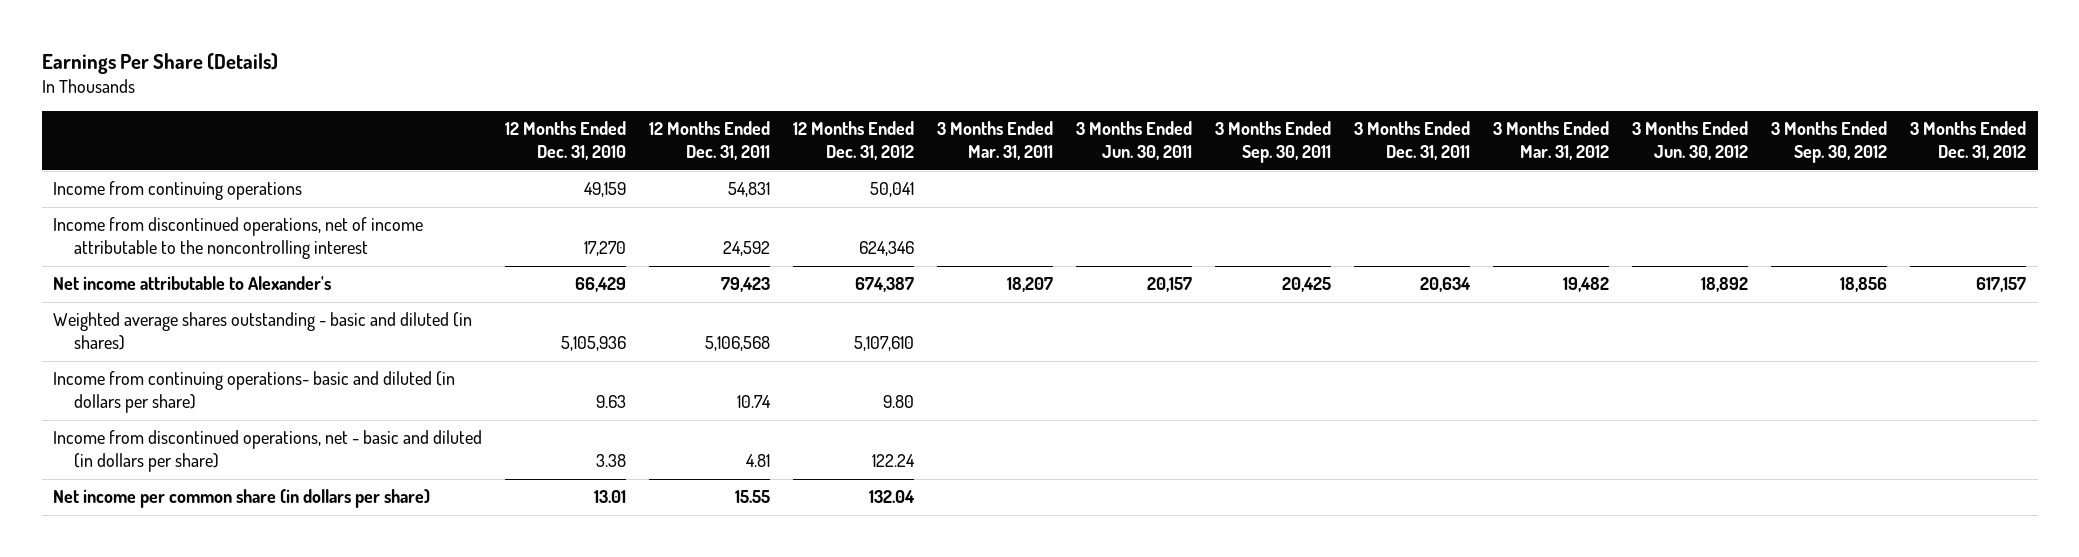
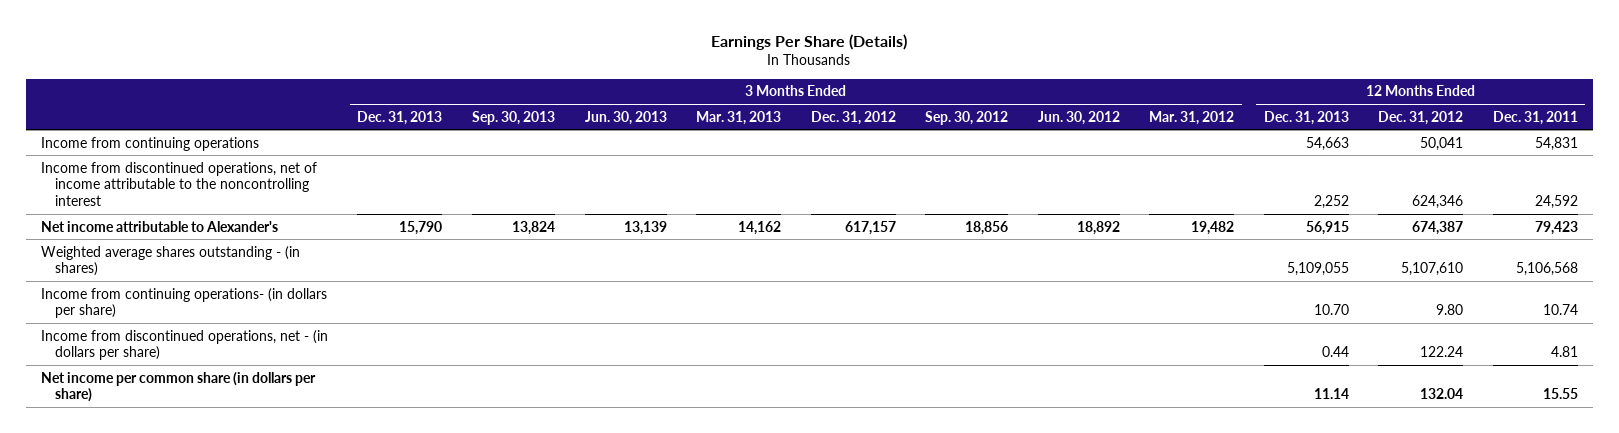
[505,121,627,161] 12 Months Ended Dec. 31, 2010 -> none
[937,121,1054,161] 3 Months Ended Mar. 31, 2011 -> none
[1076,121,1193,161] 3 Months Ended Jun. 30, 2011 -> none
[1215,121,1332,164] 3 Months Ended Sep. 30, 2011 -> none
[1354,121,1471,161] 3 Months Ended Dec. 31, 2011 -> none
none -> [357,110,443,125] Dec. 31, 2013
none -> [471,110,555,125] Sep. 30, 2013
none -> [584,110,667,125] Jun. 30, 2013
none -> [696,110,782,125] Mar. 31, 2013
none -> [1263,110,1349,125] Dec. 31, 2013
[53,312,473,351] Weighted average shares outstanding - basic and diluted (in shares) -> [40,245,300,277] Weighted average shares outstanding - (in shares)
[53,371,456,414] Income from continuing operations- basic and diluted (in dollars per share) -> [40,287,327,319] Income from continuing operations- (in dollars per share)
[53,430,483,473] Income from discontinued operations, net - basic and diluted (in dollars per share) -> [40,329,328,361] Income from discontinued operations, net - (in dollars per share)

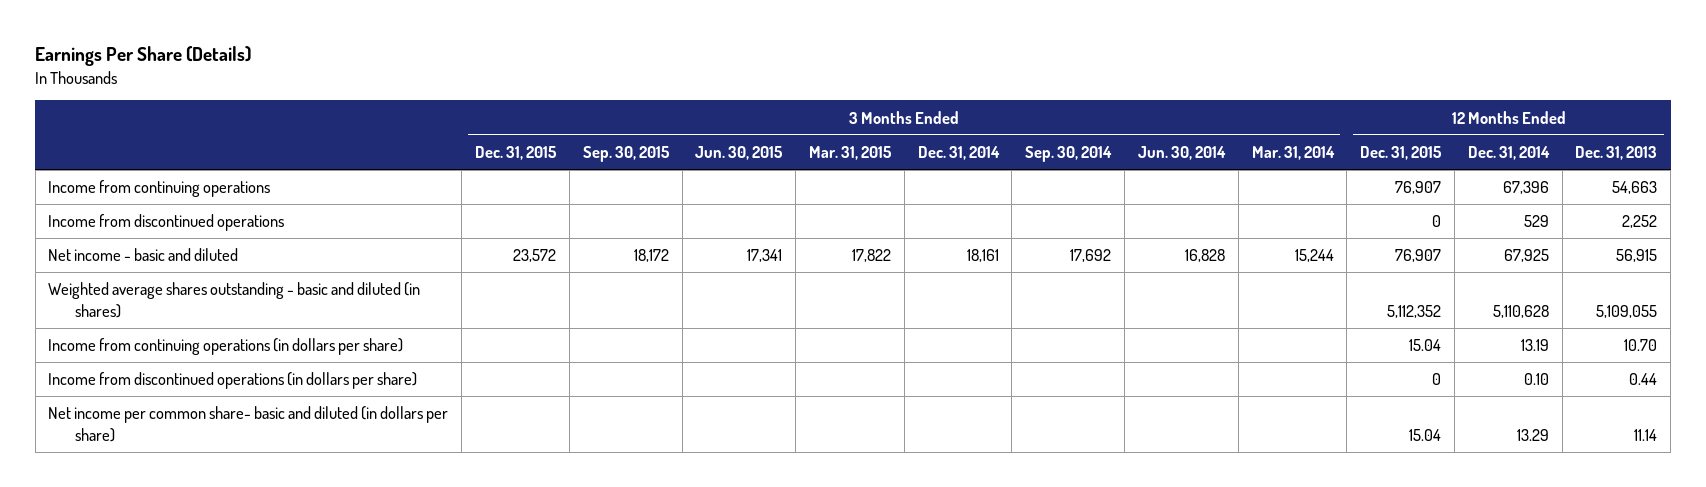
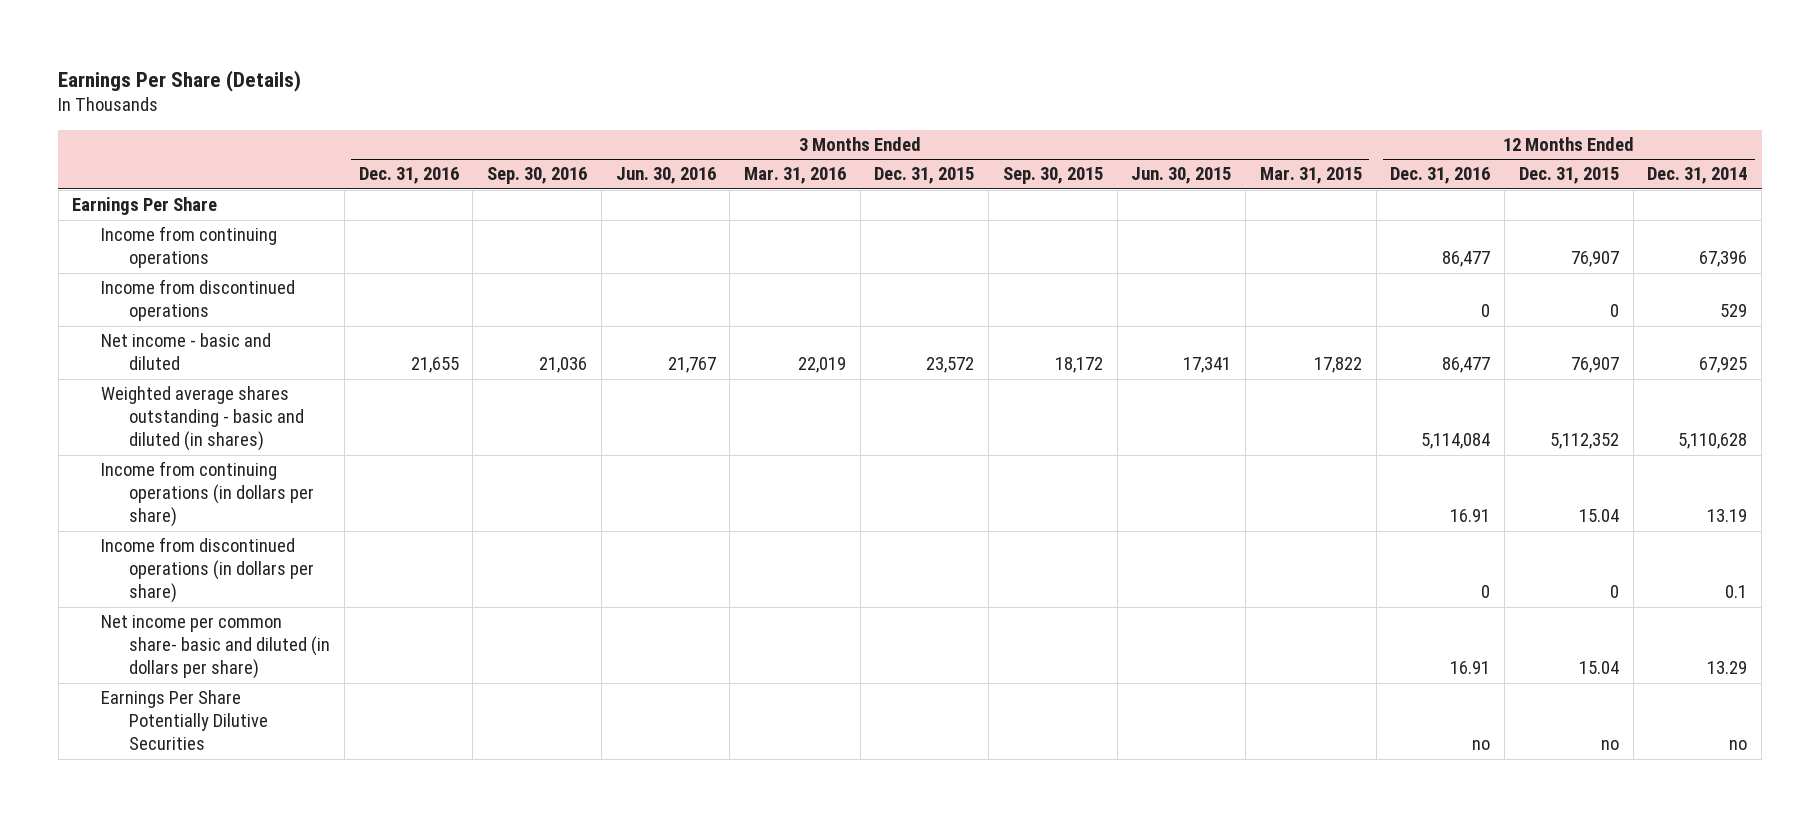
[917,146,1000,161] Dec. 31, 2014 -> none
[1025,146,1113,163] Sep. 30, 2014 -> none
[1137,146,1226,161] Jun. 30, 2014 -> none
[1251,146,1335,161] Mar. 31, 2014 -> none
[1575,146,1658,161] Dec. 31, 2013 -> none
none -> [358,167,459,185] Dec. 31, 2016
none -> [487,167,588,185] Sep. 30, 2016
none -> [615,167,716,185] Jun. 30, 2016
none -> [743,167,846,185] Mar. 31, 2016
none -> [1390,167,1491,185] Dec. 31, 2016
none -> [72,197,218,216] Earnings Per Share
[1523,373,1549,386] 0.10 -> [1725,585,1748,599] 0.1
none -> [100,690,269,751] Earnings Per Share Potentially Dilutive Securities

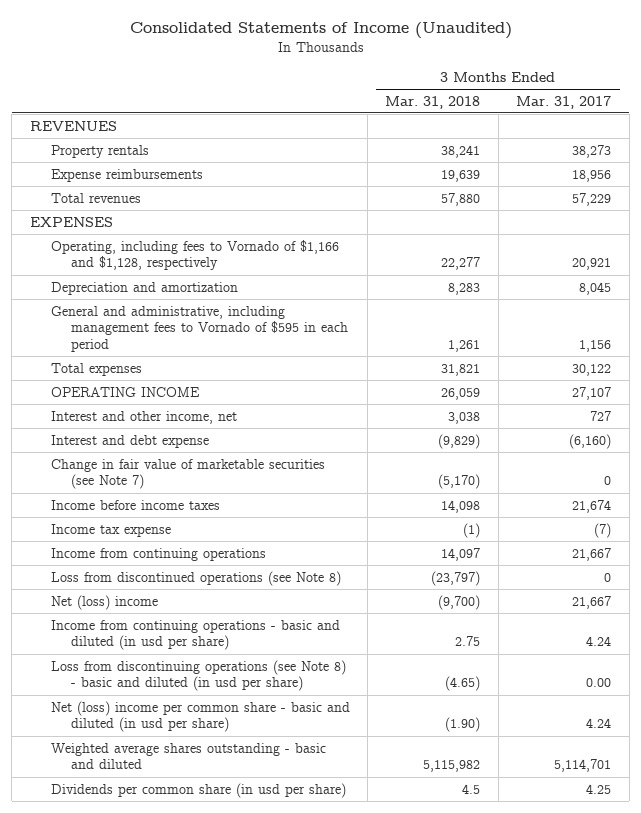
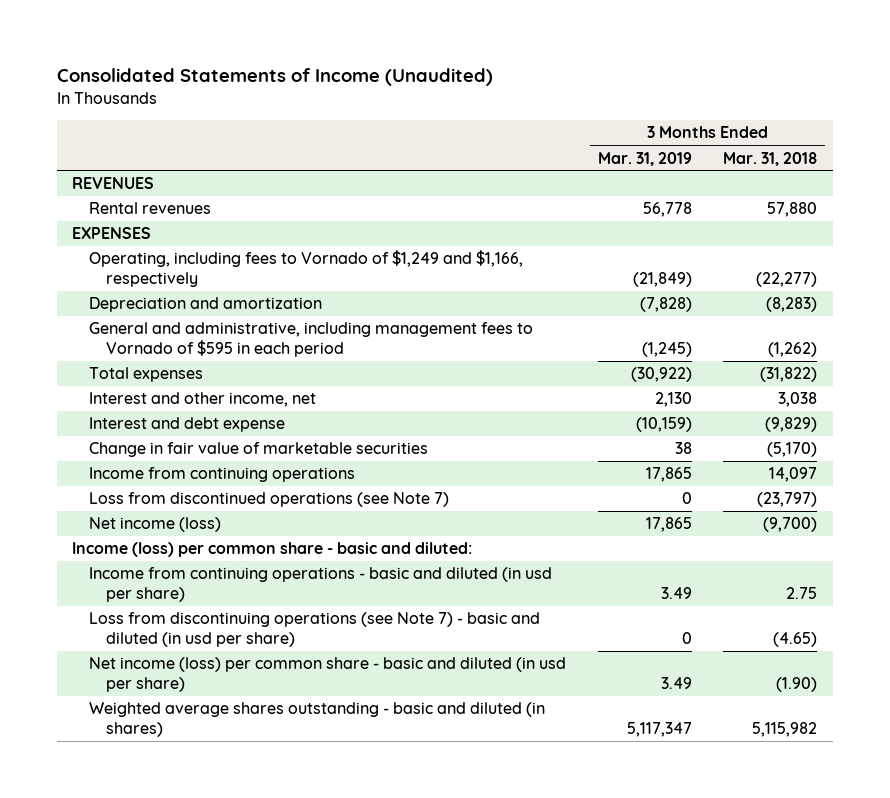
[516,95,612,109] Mar. 31, 2017 -> none
none -> [597,151,692,166] Mar. 31, 2019
[50,144,149,158] Property rentals -> none
[50,168,203,182] Expense reimbursements -> none
[50,192,141,203] Total revenues -> [89,202,212,215] Rental revenues
[50,386,200,397] OPERATING INCOME -> none
[50,239,339,271] Operating, including fees to Vornado of $1,166 and $1,128, respectively -> [89,250,524,288] Operating, including fees to Vornado of $1,249 and $1,166, respectively
[441,257,481,271] 22,277 -> [756,272,818,288] (22,277)
[448,282,481,295] 8,283 -> [766,297,818,313] (8,283)
[448,340,481,353] 1,261 -> [768,342,818,358] (1,262)
[441,363,481,376] 31,821 -> [760,367,818,383] (31,822)
[50,499,220,510] Income before income taxes -> none
[50,523,171,537] Income tax expense -> none
[50,458,325,490] Change in fair value of marketable securities (see Note 7) -> [89,442,429,458] Change in fair value of marketable securities
[50,570,341,586] Loss from discontinued operations (see Note 8) -> [89,492,450,508] Loss from discontinued operations (see Note 7)
[50,594,158,610] Net (loss) income -> [89,517,222,533] Net income (loss)
none -> [72,542,473,558] Income (loss) per common share - basic and diluted:
[50,782,346,798] Dividends per common share (in usd per share) -> none
[50,659,346,692] Loss from discontinuing operations (see Note 8) - basic and diluted (in usd per share) -> [89,612,541,648] Loss from discontinuing operations (see Note 7) - basic and diluted (in usd per share)
[50,700,350,733] Net (loss) income per common share - basic and diluted (in usd per share) -> [89,657,567,693] Net income (loss) per common share - basic and diluted (in usd per share)
[50,742,326,770] Weighted average shares outstanding - basic and diluted -> [89,702,546,738] Weighted average shares outstanding - basic and diluted (in shares)

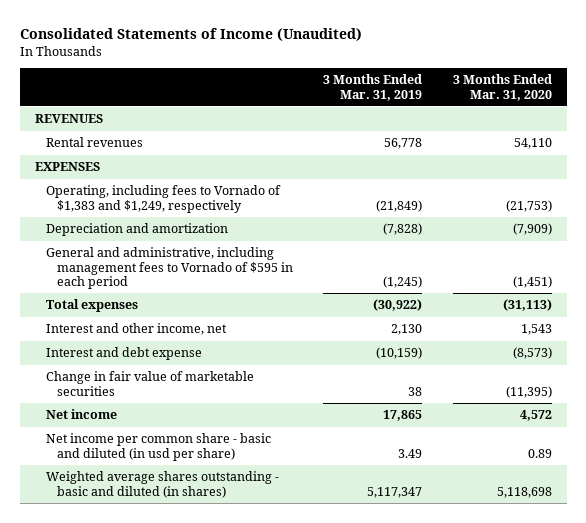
[723,151,818,166] Mar. 31, 2018 -> none
none -> [452,74,552,101] 3 Months Ended Mar. 31, 2020
[89,250,524,288] Operating, including fees to Vornado of $1,249 and $1,166, respectively -> [45,185,281,213] Operating, including fees to Vornado of $1,383 and $1,249, respectively
[89,467,356,483] Income from continuing operations -> none
[89,492,450,508] Loss from discontinued operations (see Note 7) -> none
[72,542,473,558] Income (loss) per common share - basic and diluted: -> none
[89,567,553,603] Income from continuing operations - basic and diluted (in usd per share) -> none
[89,612,541,648] Loss from discontinuing operations (see Note 7) - basic and diluted (in usd per share) -> none
[89,517,222,533] Net income (loss) -> [45,409,117,420] Net income
[89,657,567,693] Net income (loss) per common share - basic and diluted (in usd per share) -> [45,433,271,461] Net income per common share - basic and diluted (in usd per share)

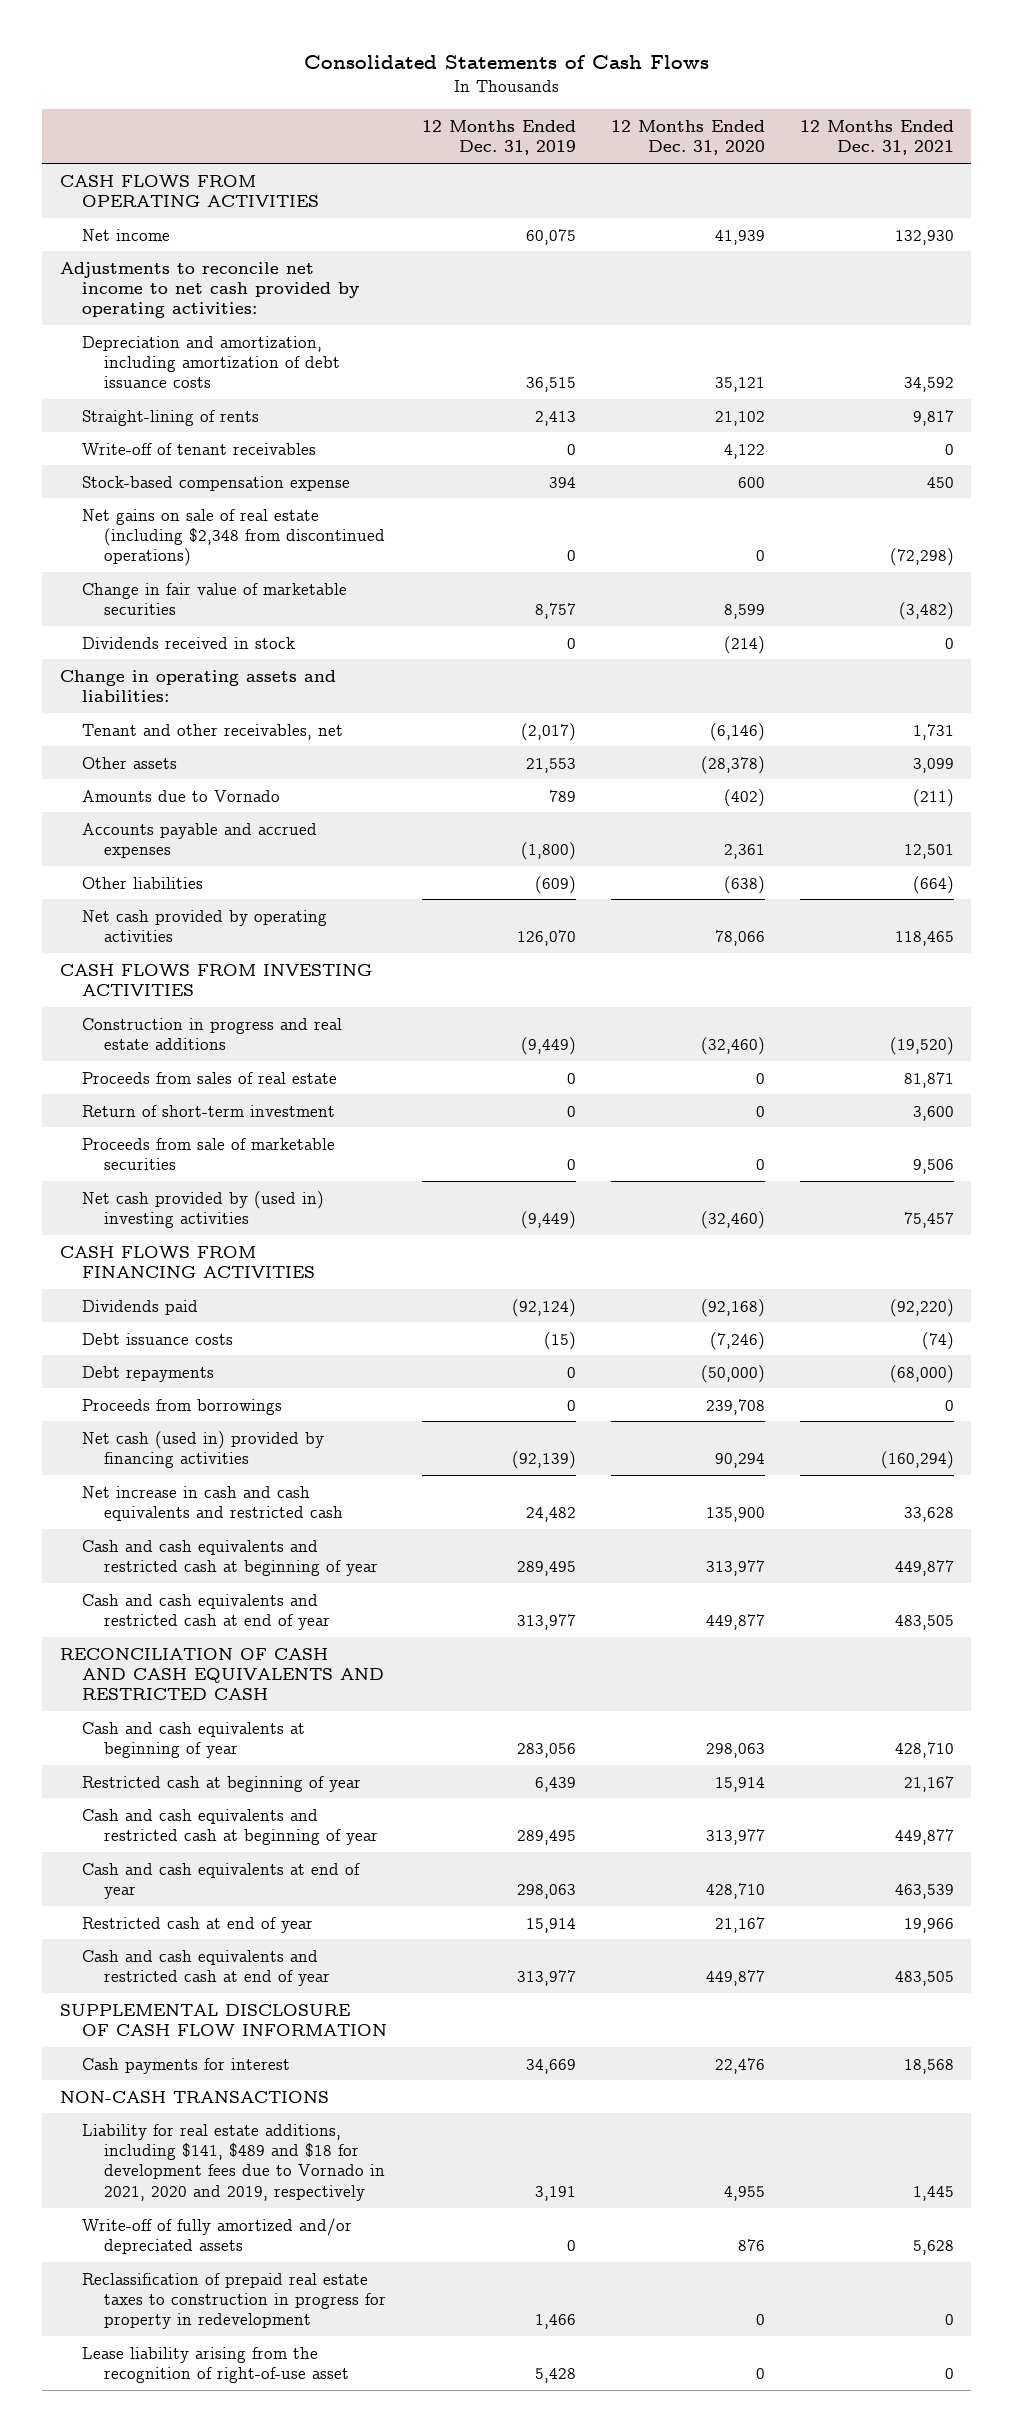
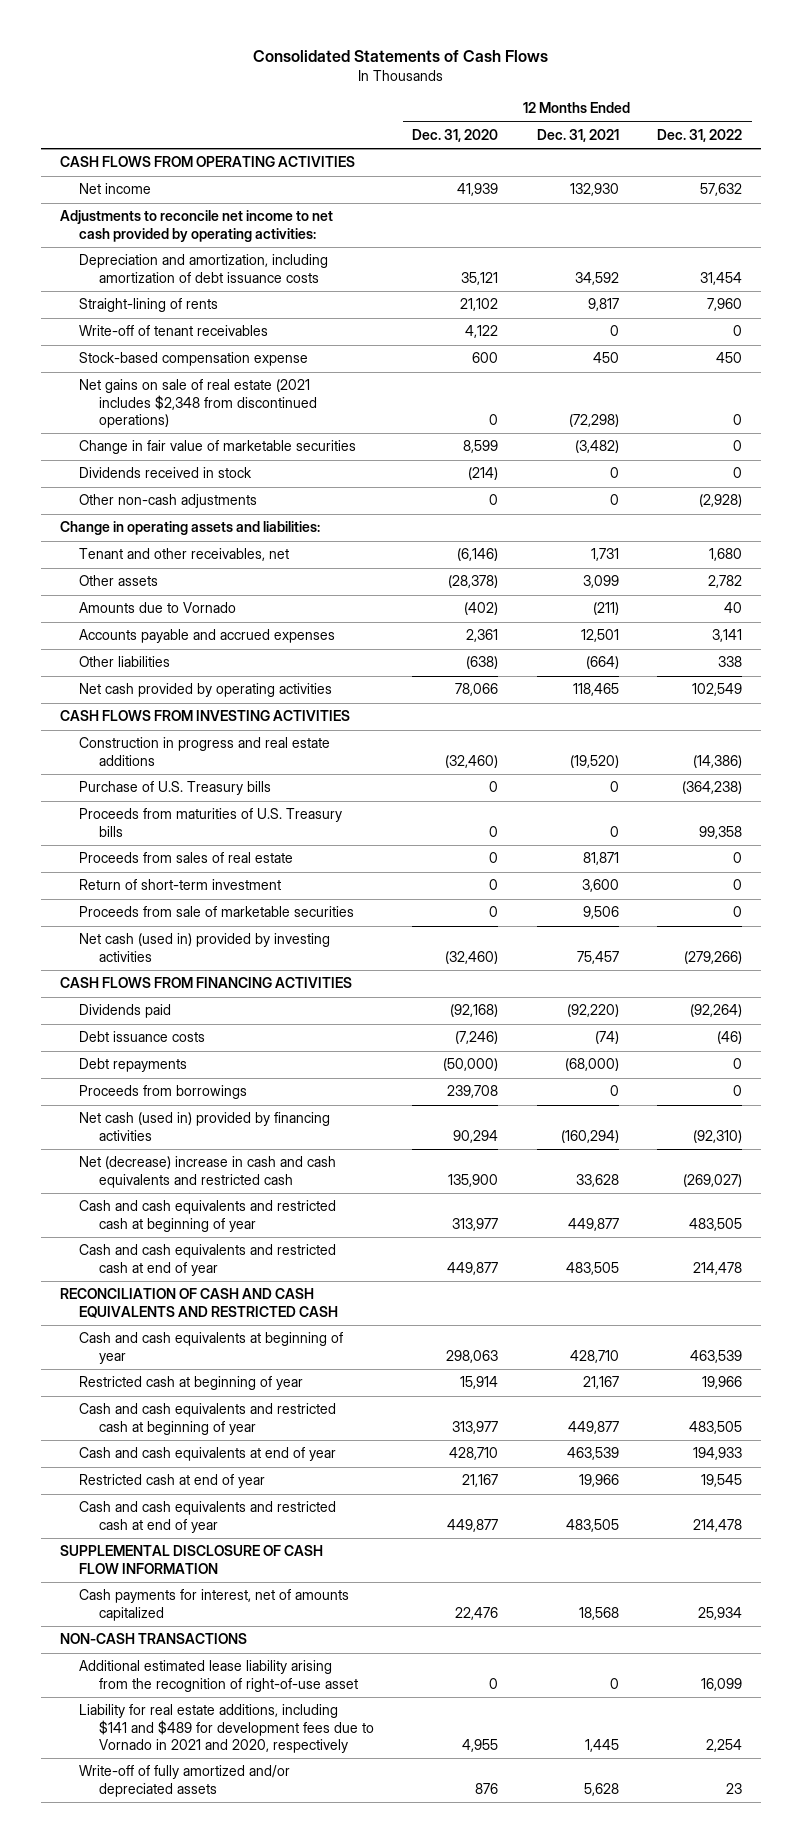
[421,119,576,156] 12 Months Ended Dec. 31, 2019 -> none
none -> [657,129,743,143] Dec. 31, 2022
[81,508,386,567] Net gains on sale of real estate (including $2,348 from discontinued operations) -> [79,379,317,428] Net gains on sale of real estate (2021 includes $2,348 from discontinued operations)
none -> [79,494,258,509] Other non-cash adjustments
none -> [79,781,272,796] Purchase of U.S. Treasury bills
none -> [79,808,343,837] Proceeds from maturities of U.S. Treasury bills
[81,1190,324,1229] Net cash provided by (used in) investing activities -> [79,933,331,962] Net cash (used in) provided by investing activities
[81,1485,344,1522] Net increase in cash and cash equivalents and restricted cash -> [79,1156,337,1188] Net (decrease) increase in cash and cash equivalents and restricted cash
[81,2057,290,2074] Cash payments for interest -> [79,1589,350,1621] Cash payments for interest, net of amounts capitalized
none -> [79,1660,358,1692] Additional estimated lease liability arising from the recognition of right-of-use asset
[81,2123,386,2201] Liability for real estate additions, including $141, $489 and $18 for development fees due to Vornado in 2021, 2020 and 2019, respectively -> [79,1704,374,1753] Liability for real estate additions, including $141 and $489 for development fees due to Vornado in 2021 and 2020, respectively
[81,2272,387,2330] Reclassification of prepaid real estate taxes to construction in progress for property in redevelopment -> none
[81,2346,350,2384] Lease liability arising from the recognition of right-of-use asset -> none

